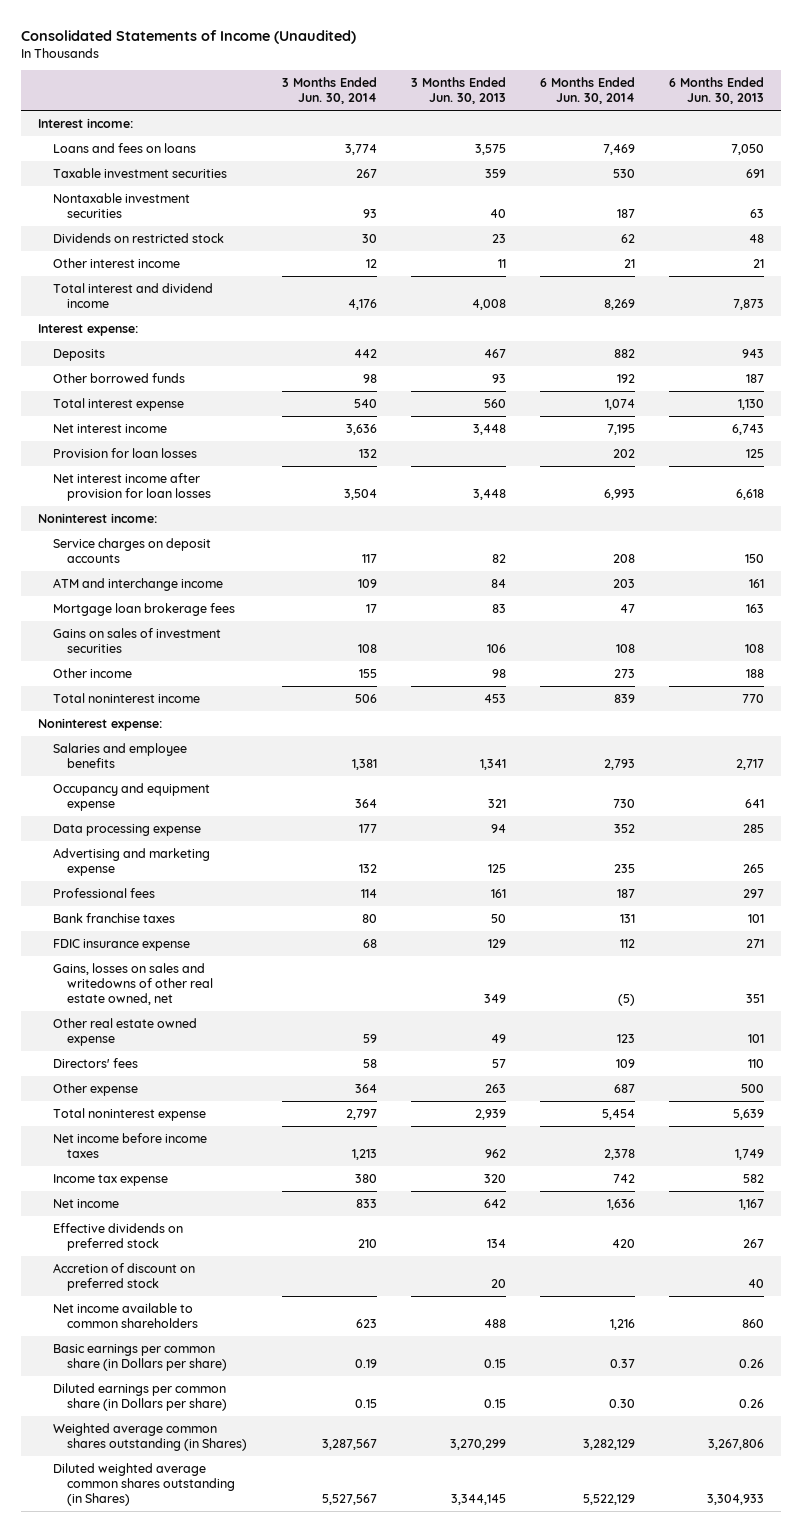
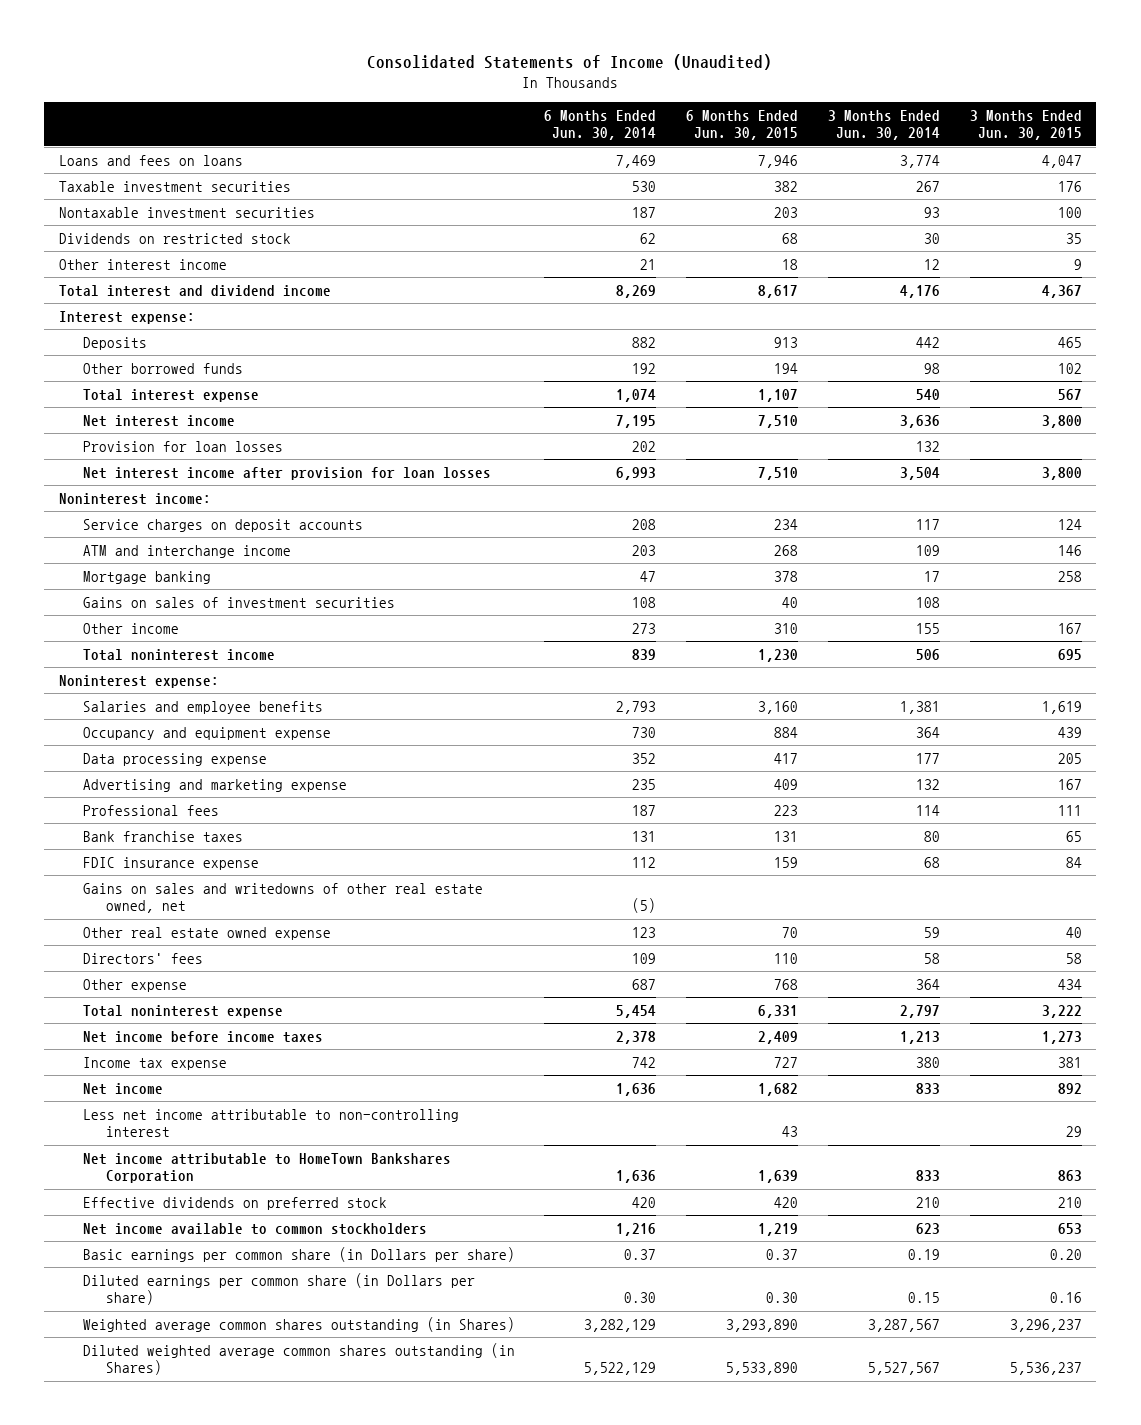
[410,77,506,105] 3 Months Ended Jun. 30, 2013 -> none
[669,77,765,105] 6 Months Ended Jun. 30, 2013 -> none
none -> [686,109,799,141] 6 Months Ended Jun. 30, 2015
none -> [969,109,1082,141] 3 Months Ended Jun. 30, 2015
[38,117,134,128] Interest income: -> none
[52,602,235,616] Mortgage loan brokerage fees -> [82,570,211,584] Mortgage banking
[52,962,214,1005] Gains, losses on sales and writedowns of other real estate owned, net -> [82,882,483,914] Gains on sales and writedowns of other real estate owned, net
none -> [82,1108,459,1138] Less net income attributable to non-controlling interest
none -> [82,1152,451,1184] Net income attributable to HomeTown Bankshares Corporation
[52,1262,195,1291] Accretion of discount on preferred stock -> none
[52,1302,199,1328] Net income available to common shareholders -> [82,1222,427,1235] Net income available to common stockholders

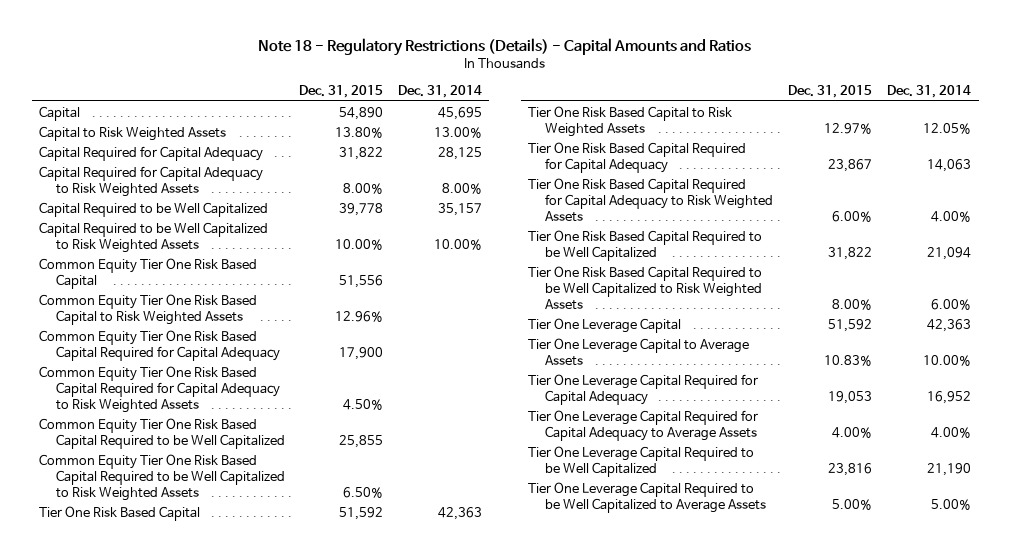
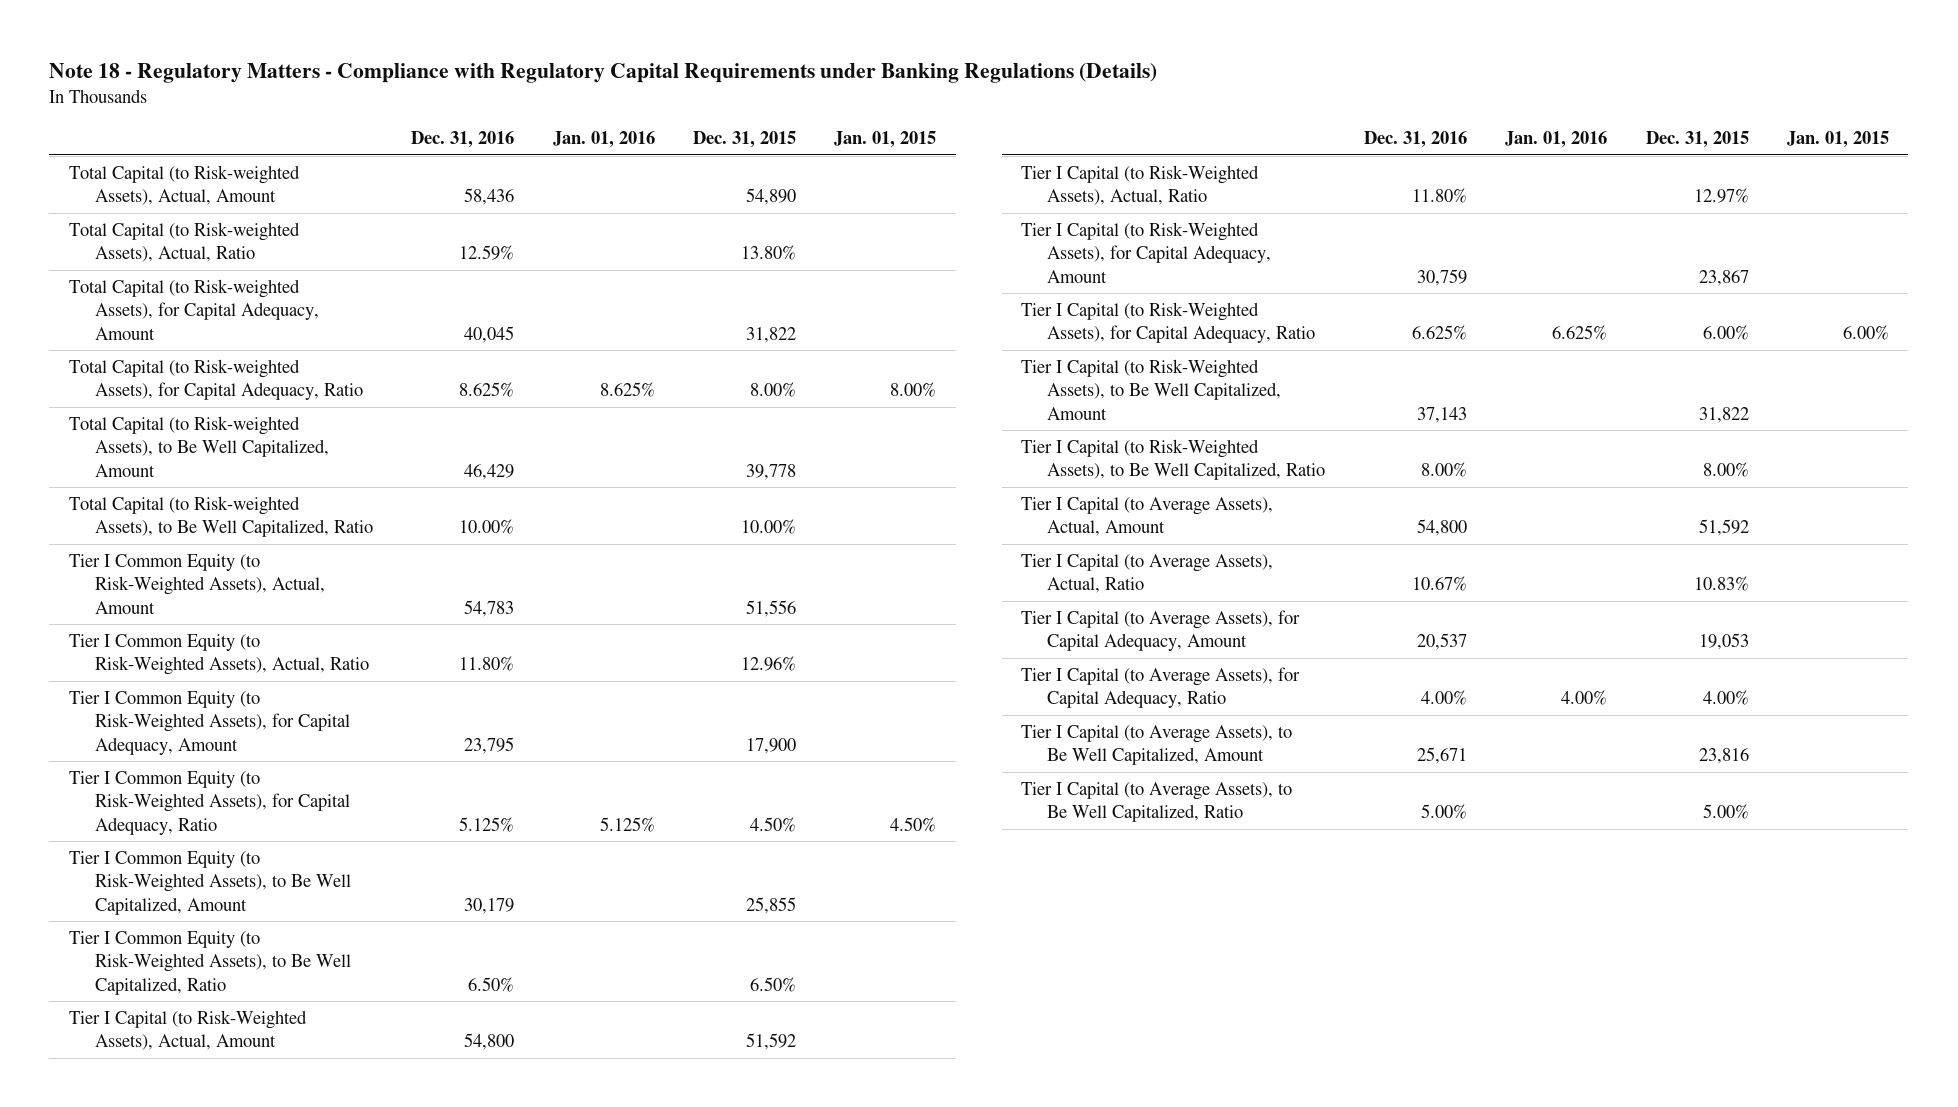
[258,38,752,57] Note 18 - Regulatory Restrictions (Details) - Capital Amounts and Ratios -> [49,63,1158,84] Note 18 - Regulatory Matters - Compliance with Regulatory Capital Requirements under Banking Regulations (Details)
[398,85,483,99] Dec. 31, 2014 -> none
none -> [411,131,515,149] Dec. 31, 2016
none -> [552,131,655,149] Jan. 01, 2016
none -> [834,131,937,149] Jan. 01, 2015
[39,105,81,121] Capital -> [68,164,300,206] Total Capital (to Risk-weighted Assets), Actual, Amount
[39,125,227,141] Capital to Risk Weighted Assets -> [68,221,300,263] Total Capital (to Risk-weighted Assets), Actual, Ratio
[39,145,264,161] Capital Required for Capital Adequacy -> [68,278,319,341] Total Capital (to Risk-weighted Assets), for Capital Adequacy, Amount
[39,165,264,197] Capital Required for Capital Adequacy to Risk Weighted Assets -> [68,358,363,401] Total Capital (to Risk-weighted Assets), for Capital Adequacy, Ratio
[39,201,269,217] Capital Required to be Well Capitalized -> [68,415,329,478] Total Capital (to Risk-weighted Assets), to Be Well Capitalized, Amount
[39,221,269,253] Capital Required to be Well Capitalized to Risk Weighted Assets -> [68,495,373,538] Total Capital (to Risk-weighted Assets), to Be Well Capitalized, Ratio
[39,257,258,289] Common Equity Tier One Risk Based Capital -> [68,553,325,615] Tier I Common Equity (to Risk-Weighted Assets), Actual, Amount
[39,293,258,325] Common Equity Tier One Risk Based Capital to Risk Weighted Assets -> [68,633,369,676] Tier I Common Equity (to Risk-Weighted Assets), Actual, Ratio
[39,329,280,361] Common Equity Tier One Risk Based Capital Required for Capital Adequacy -> [68,690,350,756] Tier I Common Equity (to Risk-Weighted Assets), for Capital Adequacy, Amount
[39,365,280,413] Common Equity Tier One Risk Based Capital Required for Capital Adequacy to Risk Weighted Assets -> [68,770,350,836] Tier I Common Equity (to Risk-Weighted Assets), for Capital Adequacy, Ratio
[39,417,285,449] Common Equity Tier One Risk Based Capital Required to be Well Capitalized -> [68,850,351,916] Tier I Common Equity (to Risk-Weighted Assets), to Be Well Capitalized, Amount
[39,453,285,501] Common Equity Tier One Risk Based Capital Required to be Well Capitalized to Risk Weighted Assets -> [68,930,351,996] Tier I Common Equity (to Risk-Weighted Assets), to Be Well Capitalized, Ratio
[39,505,201,521] Tier One Risk Based Capital -> [68,1009,307,1051] Tier I Capital (to Risk-Weighted Assets), Actual, Amount
[528,105,733,137] Tier One Risk Based Capital to Risk Weighted Assets -> [1021,164,1260,206] Tier I Capital (to Risk-Weighted Assets), Actual, Ratio
[528,141,747,173] Tier One Risk Based Capital Required for Capital Adequacy -> [1021,221,1272,284] Tier I Capital (to Risk-Weighted Assets), for Capital Adequacy, Amount
[528,177,773,222] Tier One Risk Based Capital Required for Capital Adequacy to Risk Weighted Assets -> [1021,301,1316,344] Tier I Capital (to Risk-Weighted Assets), for Capital Adequacy, Ratio
[528,229,763,261] Tier One Risk Based Capital Required to be Well Capitalized -> [1021,358,1282,421] Tier I Capital (to Risk-Weighted Assets), to Be Well Capitalized, Amount
[528,265,763,310] Tier One Risk Based Capital Required to be Well Capitalized to Risk Weighted Assets -> [1021,438,1326,481] Tier I Capital (to Risk-Weighted Assets), to Be Well Capitalized, Ratio
[528,317,682,333] Tier One Leverage Capital -> [1021,496,1274,537] Tier I Capital (to Average Assets), Actual, Amount
[528,337,750,366] Tier One Leverage Capital to Average Assets -> [1021,553,1274,594] Tier I Capital (to Average Assets), Actual, Ratio
[528,373,759,405] Tier One Leverage Capital Required for Capital Adequacy -> [1021,609,1301,652] Tier I Capital (to Average Assets), for Capital Adequacy, Amount
[528,409,759,441] Tier One Leverage Capital Required for Capital Adequacy to Average Assets -> [1021,666,1301,709] Tier I Capital (to Average Assets), for Capital Adequacy, Ratio
[528,445,755,477] Tier One Leverage Capital Required to be Well Capitalized -> [1021,724,1293,766] Tier I Capital (to Average Assets), to Be Well Capitalized, Amount
[528,481,766,513] Tier One Leverage Capital Required to be Well Capitalized to Average Assets -> [1021,781,1293,823] Tier I Capital (to Average Assets), to Be Well Capitalized, Ratio

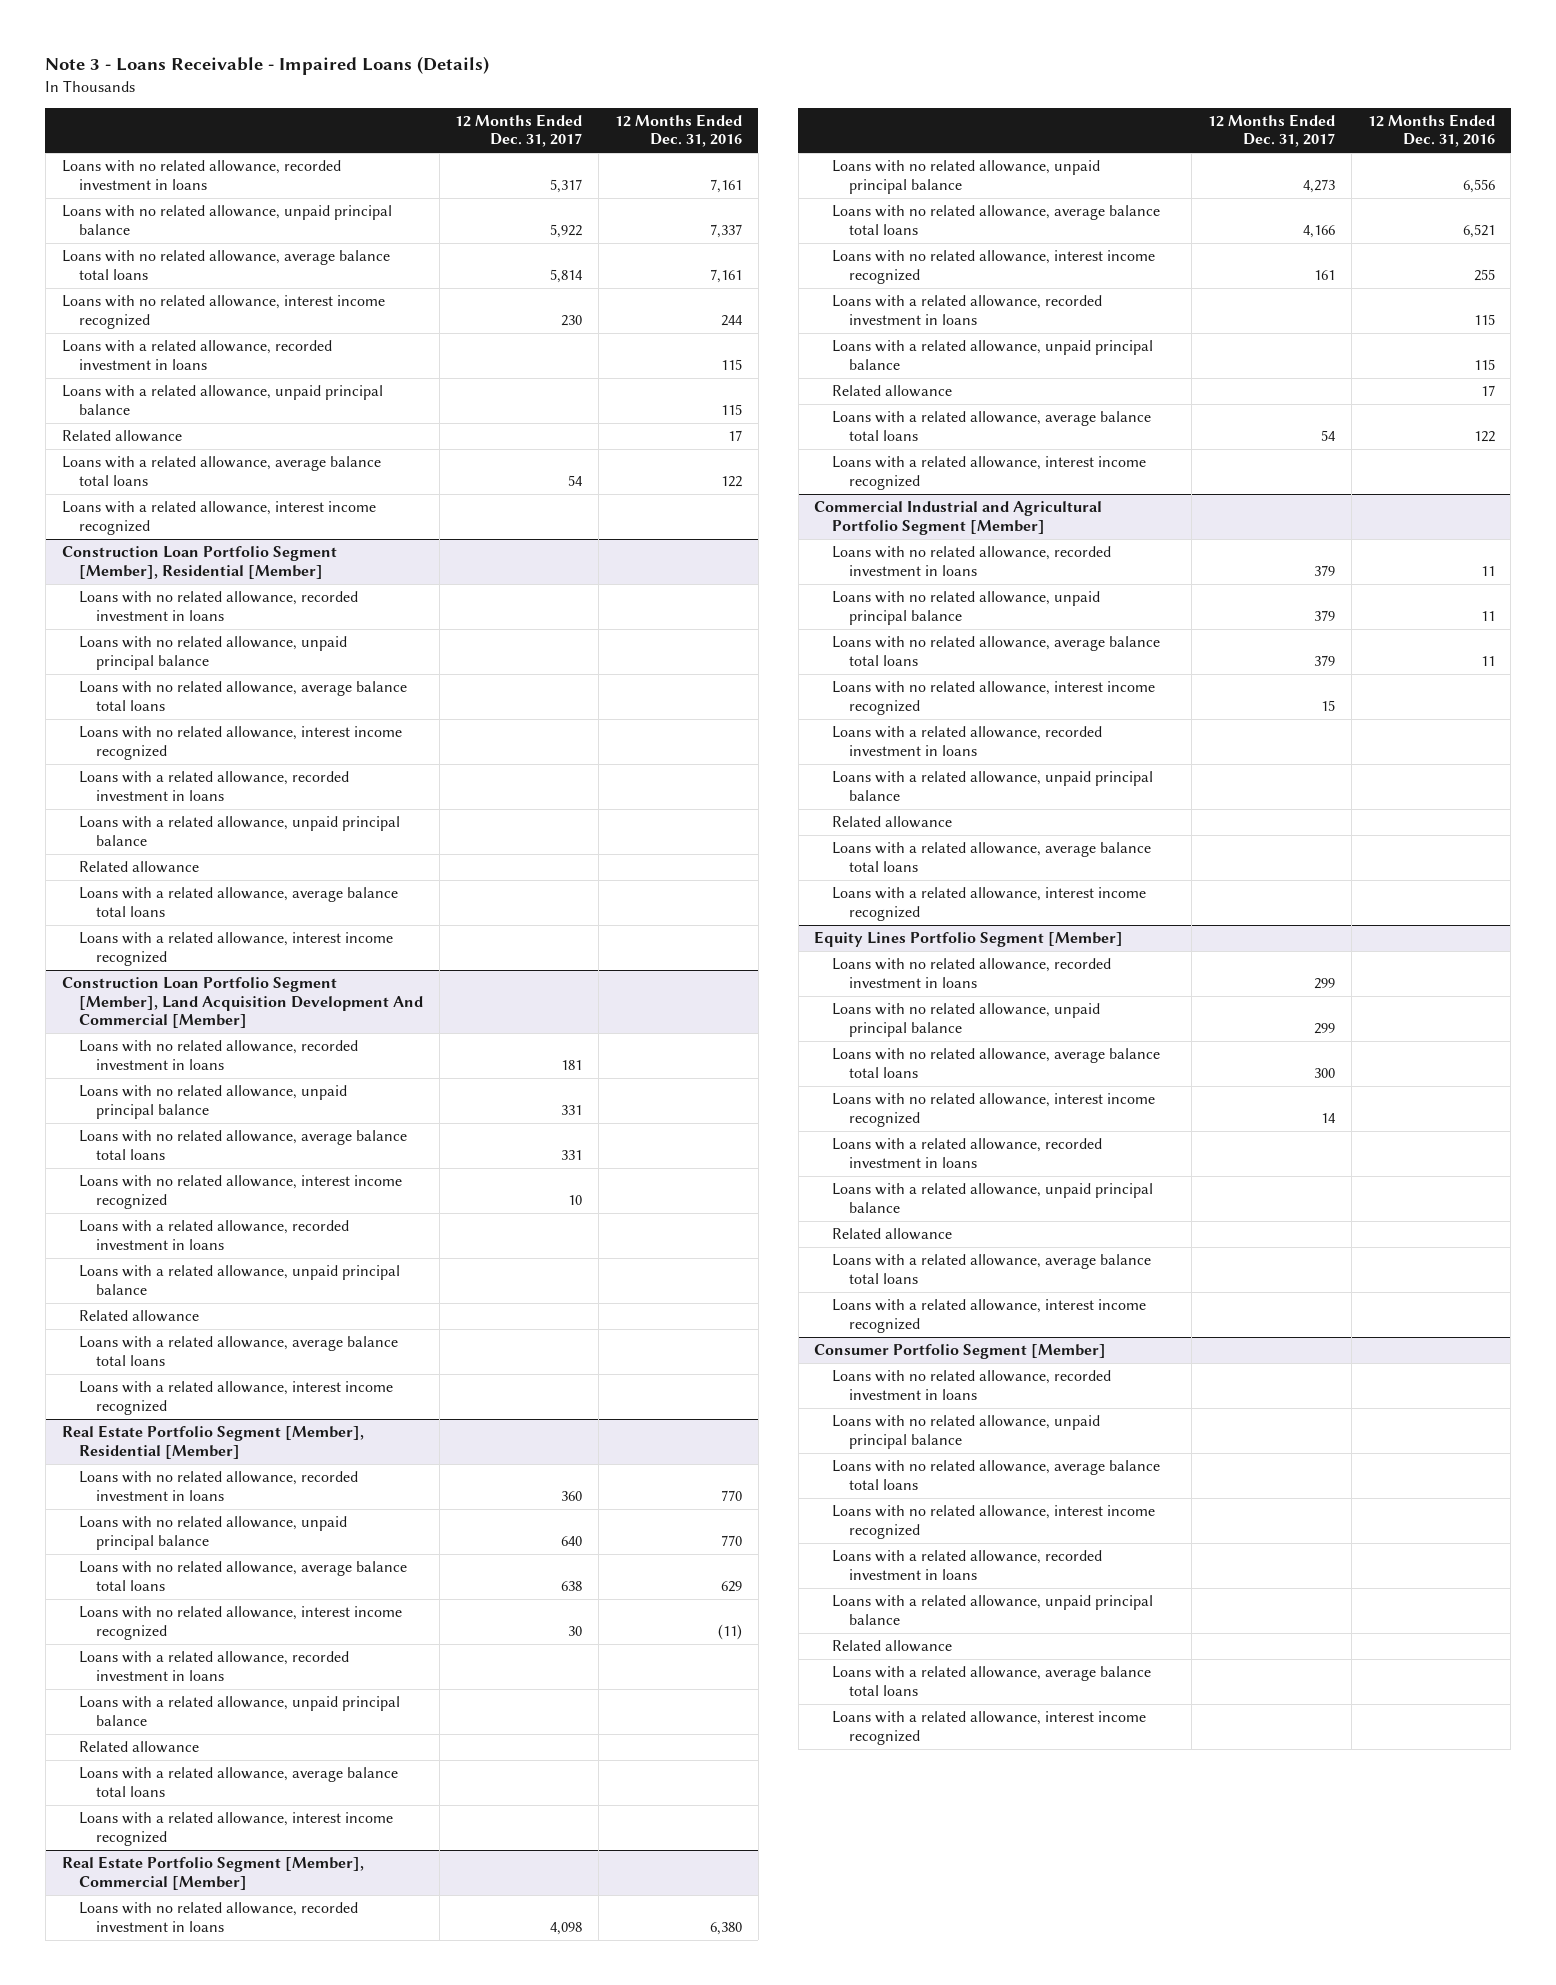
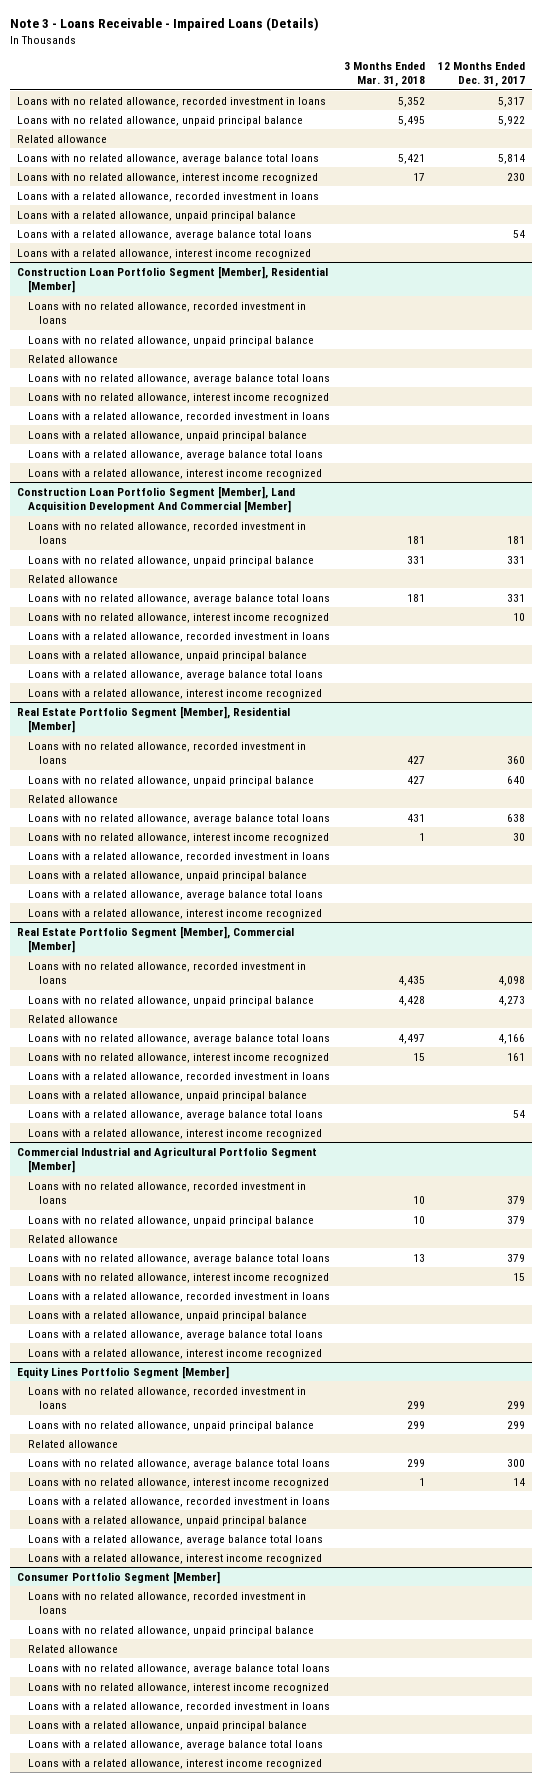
[614,113,742,148] 12 Months Ended Dec. 31, 2016 -> none
none -> [343,61,425,88] 3 Months Ended Mar. 31, 2018
[61,430,182,443] Related allowance -> [16,134,107,143] Related allowance
[78,861,199,874] Related allowance -> [28,354,119,363] Related allowance
[78,1310,199,1323] Related allowance -> [28,574,119,583] Related allowance
[78,1741,199,1754] Related allowance -> [28,794,119,803] Related allowance
[831,385,952,398] Related allowance -> [28,1014,119,1023] Related allowance
[831,816,952,829] Related allowance -> [28,1234,119,1243] Related allowance
[831,1228,952,1241] Related allowance -> [28,1439,119,1448] Related allowance
[831,1640,952,1653] Related allowance -> [28,1644,119,1653] Related allowance

